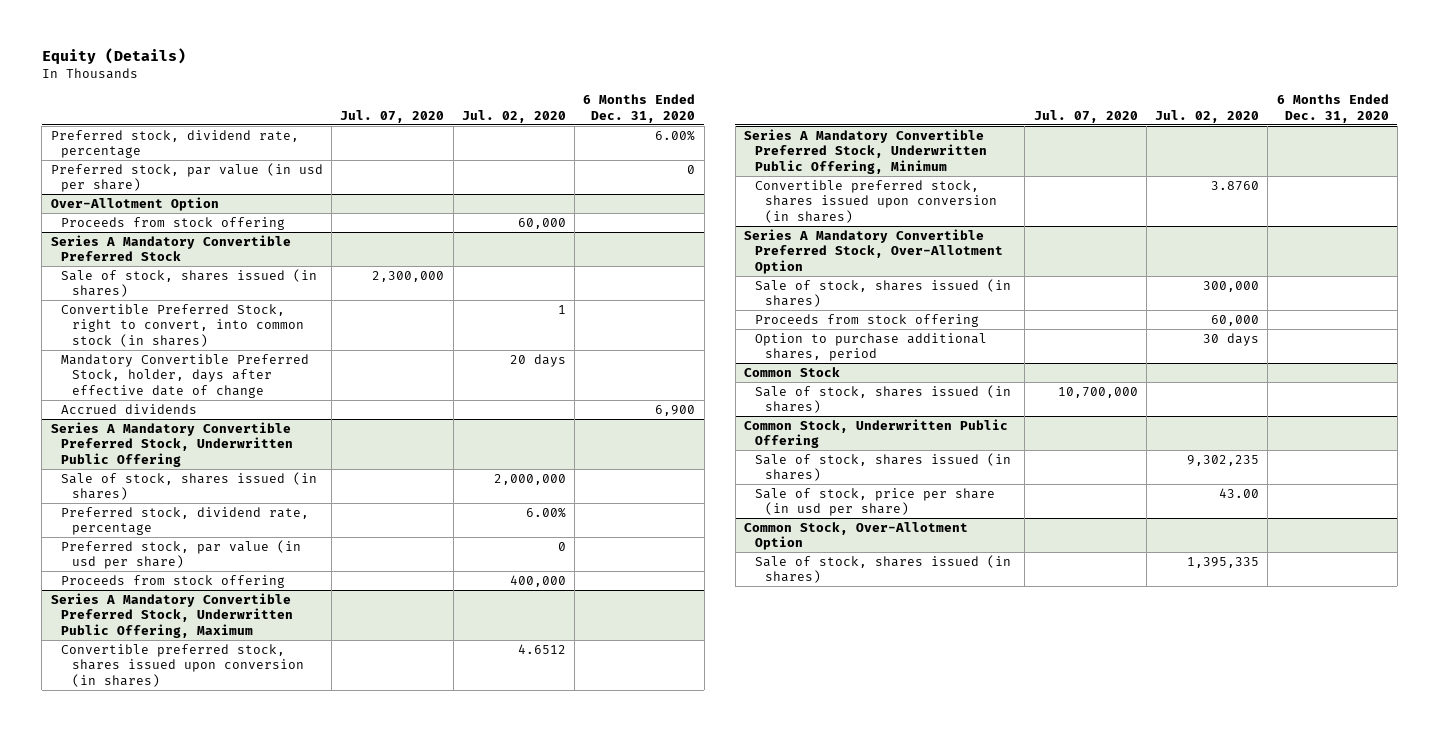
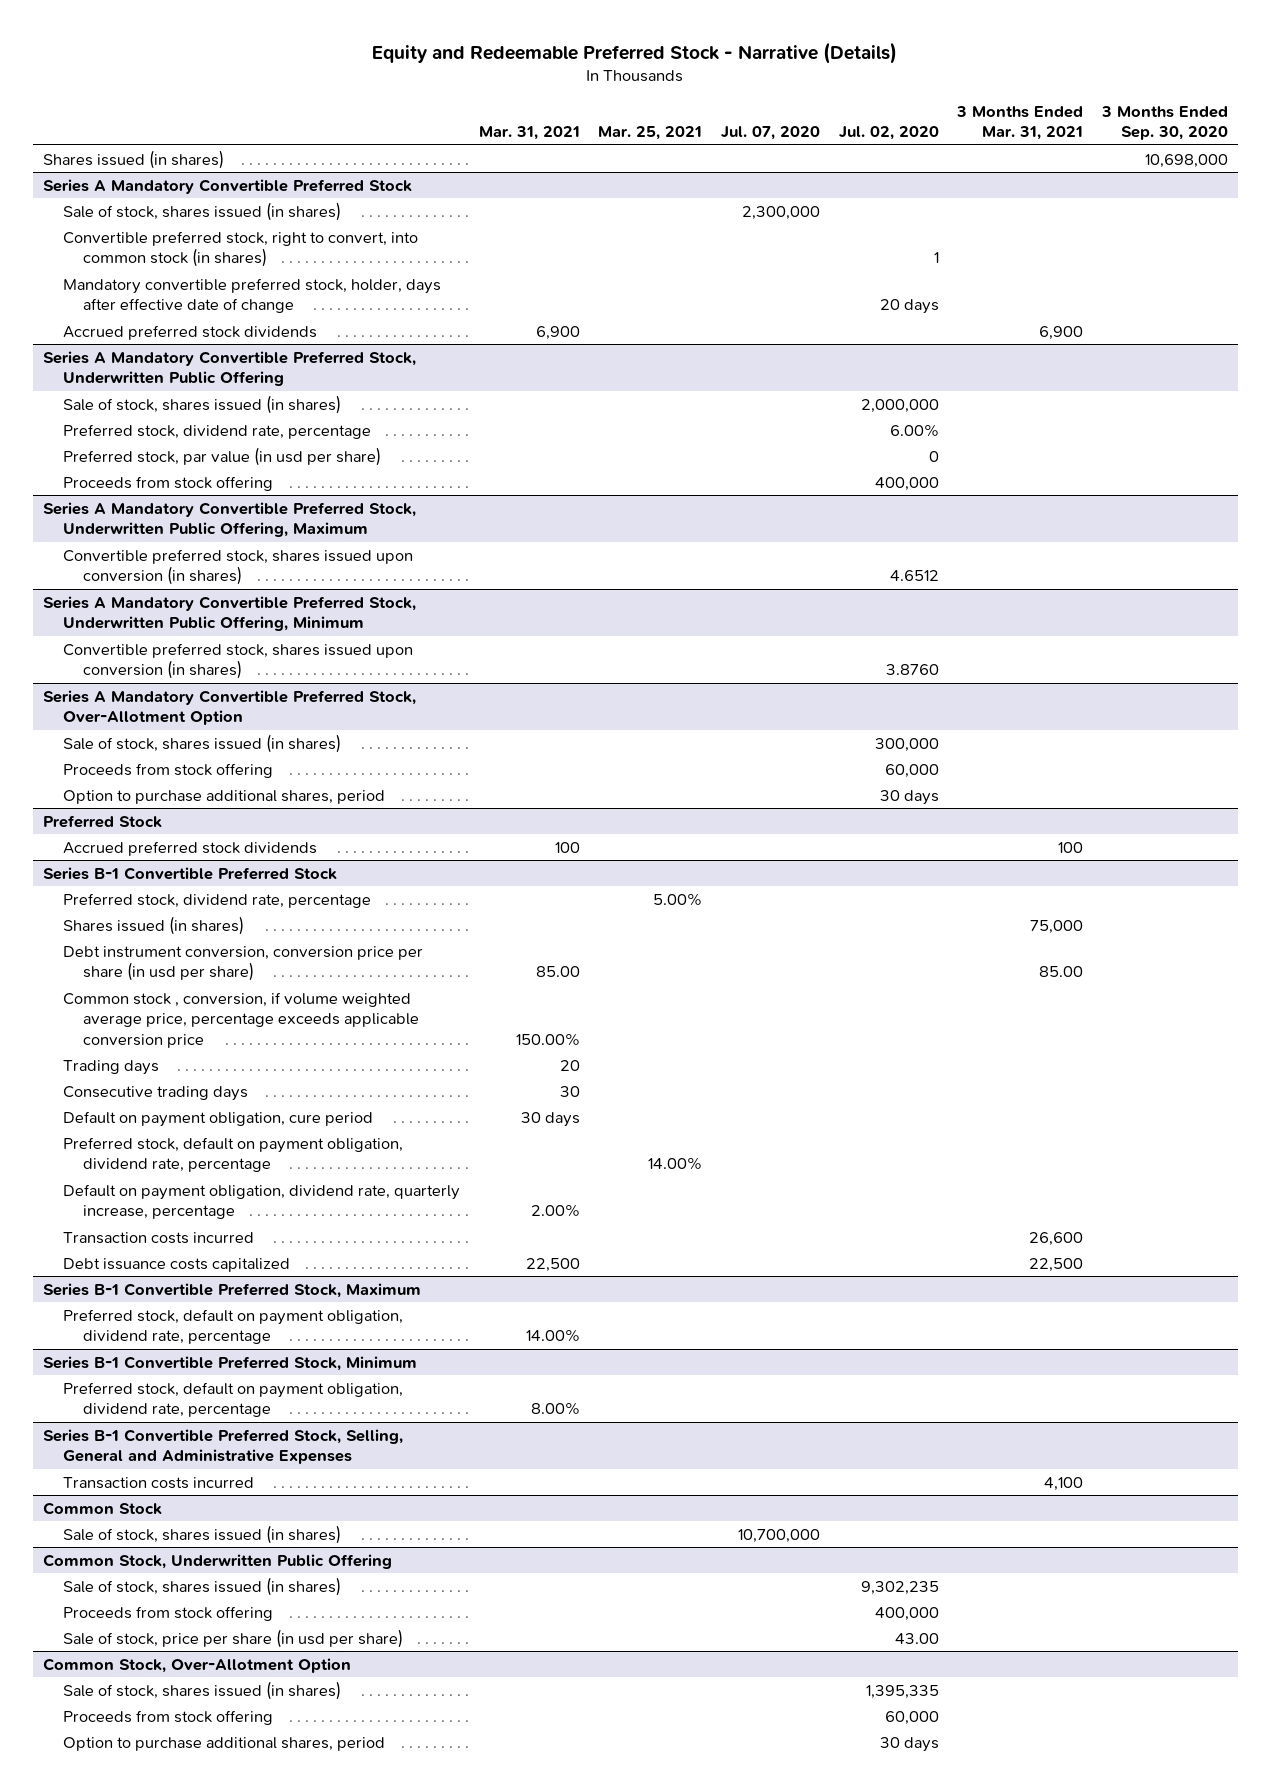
[41,48,186,65] Equity (Details) -> [372,41,898,64] Equity and Redeemable Preferred Stock - Narrative (Details)
[583,94,696,123] 6 Months Ended Dec. 31, 2020 -> none
none -> [478,126,580,141] Mar. 31, 2021
none -> [598,126,703,141] Mar. 25, 2021
none -> [956,105,1084,141] 3 Months Ended Mar. 31, 2021
none -> [1101,105,1229,141] 3 Months Ended Sep. 30, 2020
[50,129,299,159] Preferred stock, dividend rate, percentage -> none
[50,162,323,193] Preferred stock, par value (in usd per share) -> none
[50,196,219,211] Over-Allotment Option -> none
[61,216,286,230] Proceeds from stock offering -> none
none -> [42,149,224,169] Shares issued (in shares)
[61,303,304,348] Convertible Preferred Stock, right to convert, into common stock (in shares) -> [62,230,418,268] Convertible preferred stock, right to convert, into common stock (in shares)
[61,353,310,399] Mandatory Convertible Preferred Stock, holder, days after effective date of change -> [62,277,441,314] Mandatory convertible preferred stock, holder, days after effective date of change
[61,403,198,414] Accrued dividends -> [62,324,317,340] Accrued preferred stock dividends
none -> [42,814,162,828] Preferred Stock
none -> [62,840,317,856] Accrued preferred stock dividends
none -> [42,866,337,880] Series B-1 Convertible Preferred Stock
none -> [62,892,371,908] Preferred stock, dividend rate, percentage
none -> [62,915,244,935] Shares issued (in shares)
none -> [62,945,423,982] Debt instrument conversion, conversion price per share (in usd per share)
none -> [62,991,420,1048] Common stock , conversion, if volume weighted average price, percentage exceeds applicable conversion price
none -> [62,1059,159,1075] Trading days
none -> [62,1085,248,1101] Consecutive trading days
none -> [62,1110,373,1127] Default on payment obligation, cure period
none -> [62,1136,403,1173] Preferred stock, default on payment obligation, dividend rate, percentage
none -> [62,1183,460,1220] Default on payment obligation, dividend rate, quarterly increase, percentage
none -> [62,1231,254,1244] Transaction costs incurred
none -> [62,1257,290,1272] Debt issuance costs capitalized
none -> [42,1282,421,1298] Series B-1 Convertible Preferred Stock, Maximum
none -> [62,1308,403,1345] Preferred stock, default on payment obligation, dividend rate, percentage
none -> [42,1355,417,1371] Series B-1 Convertible Preferred Stock, Minimum
none -> [62,1381,403,1418] Preferred stock, default on payment obligation, dividend rate, percentage
none -> [42,1428,403,1465] Series B-1 Convertible Preferred Stock, Selling, General and Administrative Expenses
none -> [62,1476,254,1489] Transaction costs incurred
none -> [62,1605,273,1621] Proceeds from stock offering
none -> [62,1709,273,1725] Proceeds from stock offering
none -> [62,1736,385,1751] Option to purchase additional shares, period

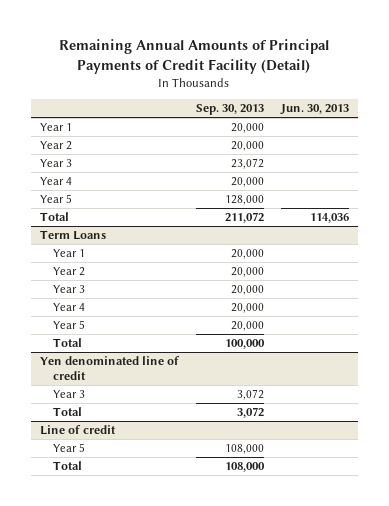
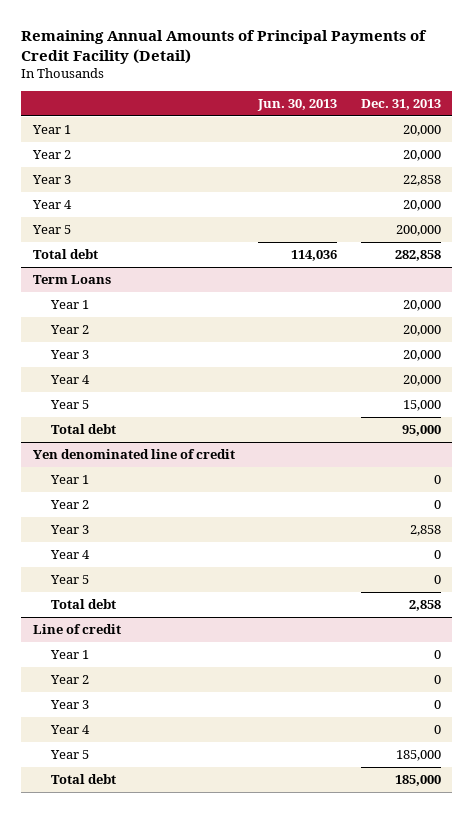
[195,104,264,116] Sep. 30, 2013 -> none
none -> [360,99,441,111] Dec. 31, 2013
[39,212,69,222] Total -> [32,249,98,260] Total debt
[52,338,82,348] Total -> [50,424,116,435] Total debt
none -> [49,475,89,485] Year 1
none -> [49,500,89,510] Year 2
none -> [49,550,90,560] Year 4
none -> [49,575,89,585] Year 5
[52,407,82,417] Total -> [50,599,116,610] Total debt
none -> [49,650,89,660] Year 1
none -> [49,675,89,685] Year 2
none -> [49,700,89,710] Year 3
none -> [49,725,90,735] Year 4
[52,461,82,471] Total -> [50,774,116,785] Total debt

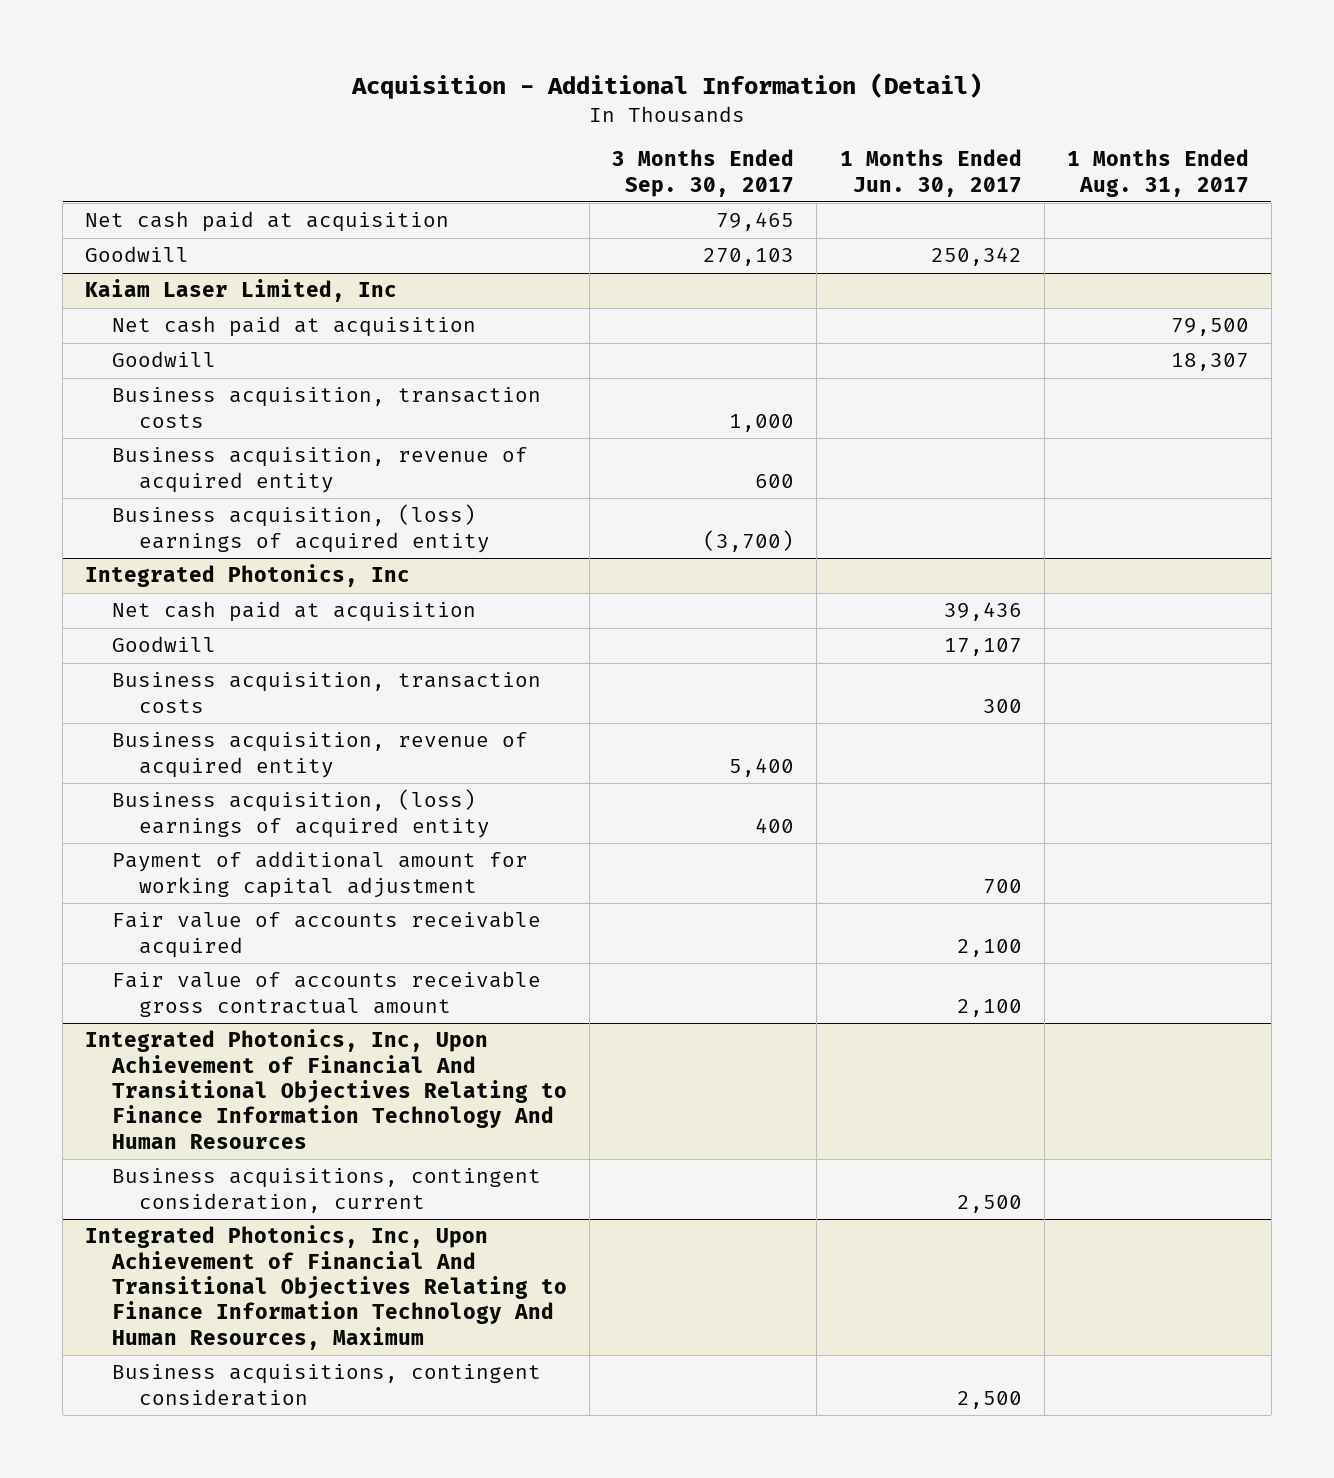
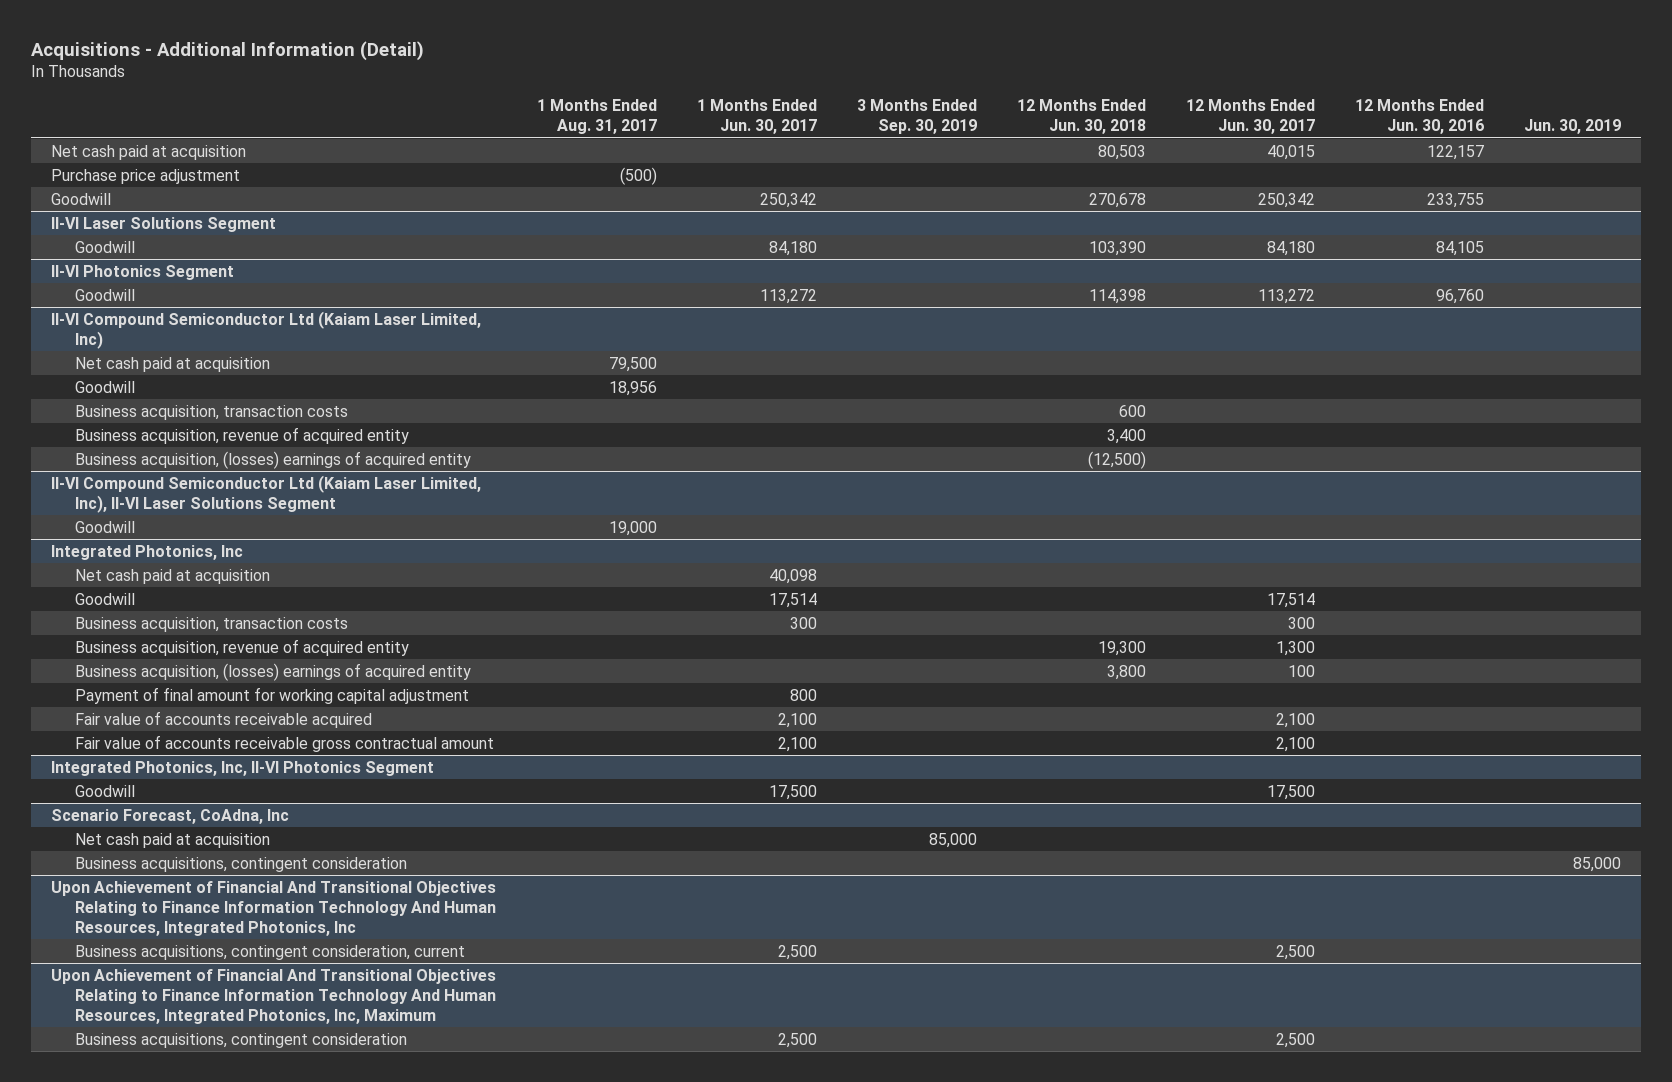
[350,73,982,100] Acquisition - Additional Information (Detail) -> [31,40,425,61] Acquisitions - Additional Information (Detail)
[612,149,795,197] 3 Months Ended Sep. 30, 2017 -> none
none -> [856,99,977,135] 3 Months Ended Sep. 30, 2019
none -> [1016,99,1146,135] 12 Months Ended Jun. 30, 2018
none -> [1185,99,1315,135] 12 Months Ended Jun. 30, 2017
none -> [1354,99,1484,135] 12 Months Ended Jun. 30, 2016
none -> [1523,119,1621,135] Jun. 30, 2019
none -> [51,168,241,184] Purchase price adjustment
none -> [51,216,277,232] II-VI Laser Solutions Segment
none -> [75,240,136,253] Goodwill
none -> [51,264,235,280] II-VI Photonics Segment
none -> [75,288,136,301] Goodwill
[85,279,398,303] Kaiam Laser Limited, Inc -> [51,310,482,349] II-VI Compound Semiconductor Ltd (Kaiam Laser Limited, Inc)
[1170,353,1249,372] 18,307 -> [608,380,657,396] 18,956
[112,504,491,553] Business acquisition, (loss) earnings of acquired entity -> [75,450,472,469] Business acquisition, (losses) earnings of acquired entity
none -> [51,474,482,513] II-VI Compound Semiconductor Ltd (Kaiam Laser Limited, Inc), II-VI Laser Solutions Segment
none -> [75,520,136,533] Goodwill
[943,602,1022,622] 39,436 -> [768,568,817,584] 40,098
[943,638,1022,657] 17,107 -> [768,592,817,608] 17,514
[112,789,491,838] Business acquisition, (loss) earnings of acquired entity -> [75,662,472,681] Business acquisition, (losses) earnings of acquired entity
[112,851,529,898] Payment of additional amount for working capital adjustment -> [75,686,470,704] Payment of final amount for working capital adjustment
[982,878,1022,894] 700 -> [789,688,817,701] 800
none -> [51,760,435,776] Integrated Photonics, Inc, II-VI Photonics Segment
none -> [75,784,136,797] Goodwill
none -> [51,808,290,824] Scenario Forecast, CoAdna, Inc
none -> [75,832,271,848] Net cash paid at acquisition
none -> [75,856,408,872] Business acquisitions, contingent consideration
[85,1029,568,1149] Integrated Photonics, Inc, Upon Achievement of Financial And Transitional Objectives Relating to Finance Information Technology And Human Resources -> [51,880,497,936] Upon Achievement of Financial And Transitional Objectives Relating to Finance Information Technology And Human Resources, Integrated Photonics, Inc
[85,1225,568,1350] Integrated Photonics, Inc, Upon Achievement of Financial And Transitional Objectives Relating to Finance Information Technology And Human Resources, Maximum -> [51,968,497,1024] Upon Achievement of Financial And Transitional Objectives Relating to Finance Information Technology And Human Resources, Integrated Photonics, Inc, Maximum

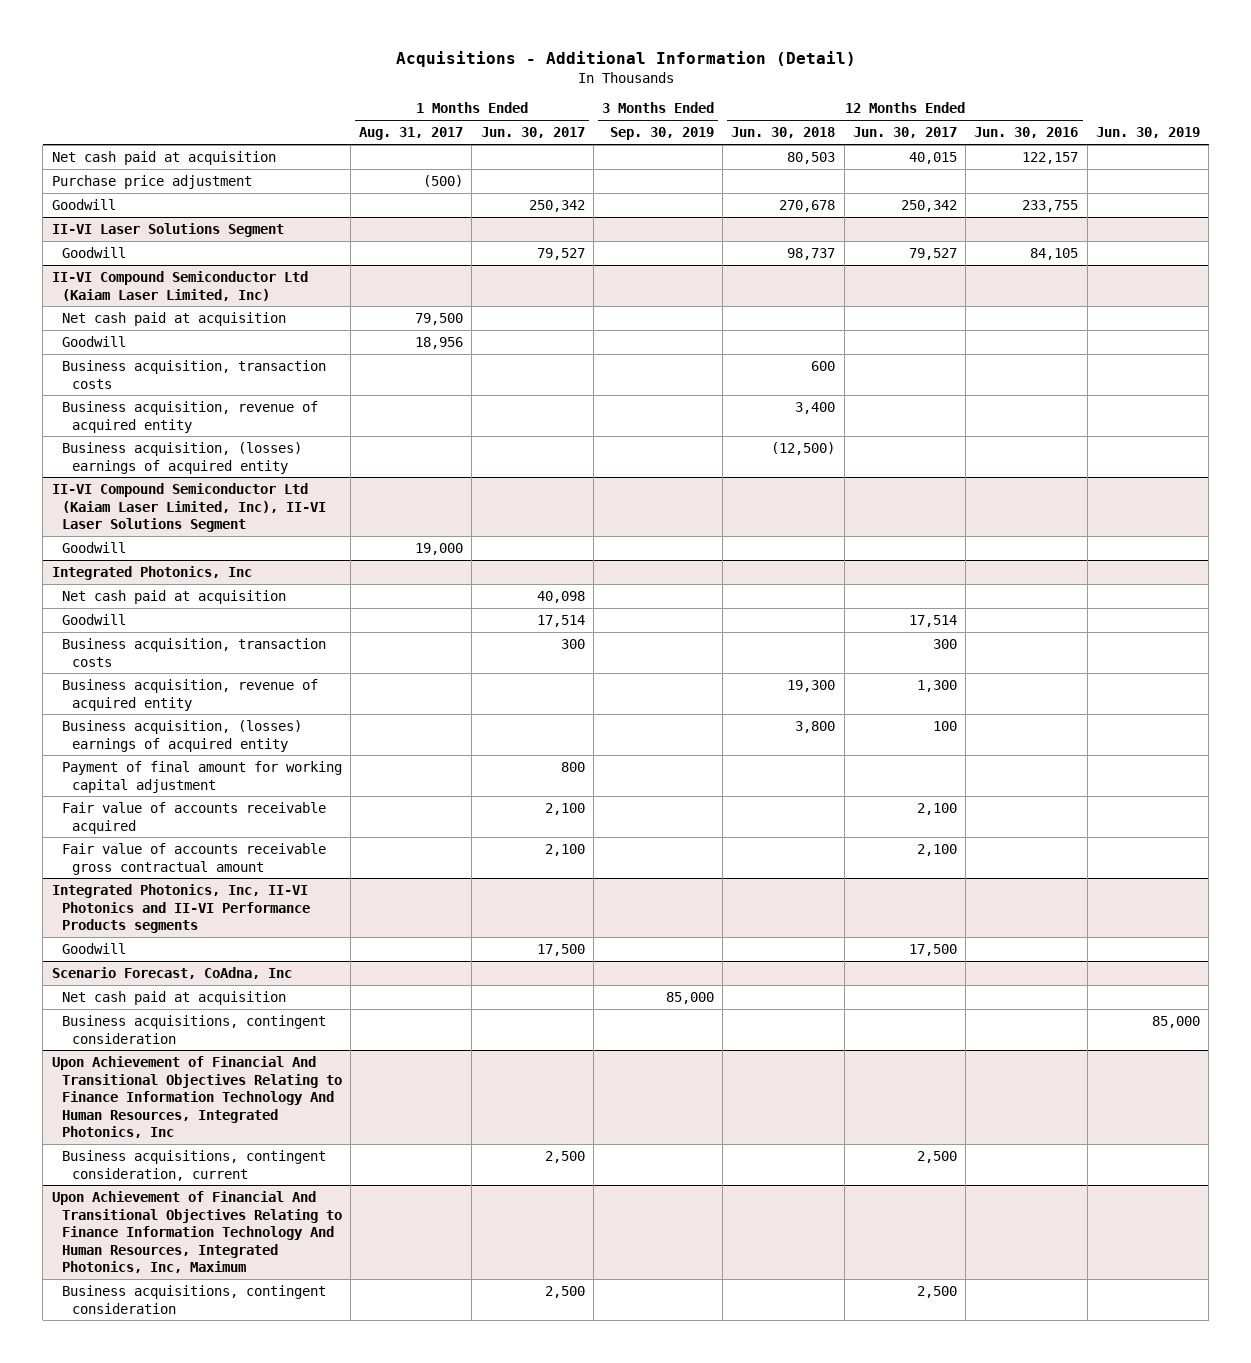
[51,264,235,280] II-VI Photonics Segment -> none
[75,288,136,301] Goodwill -> none
[768,240,817,256] 84,180 -> [536,247,585,260] 79,527
[1088,240,1146,256] 103,390 -> [787,247,836,260] 98,737
[1266,240,1315,256] 84,180 -> [908,247,957,260] 79,527
[51,760,435,776] Integrated Photonics, Inc, II-VI Photonics Segment -> [51,883,310,934] Integrated Photonics, Inc, II-VI Photonics and II-VI Performance Products segments

